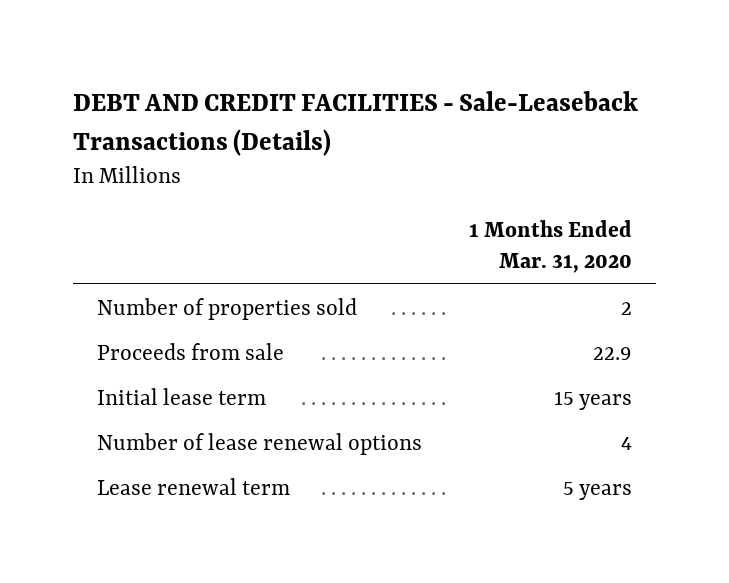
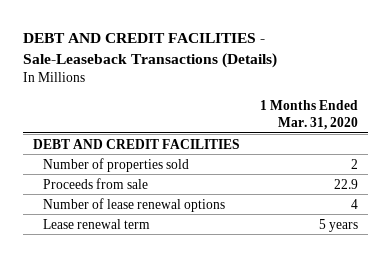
none -> [32,138,240,149] DEBT AND CREDIT FACILITIES
[96,387,266,405] Initial lease term -> none

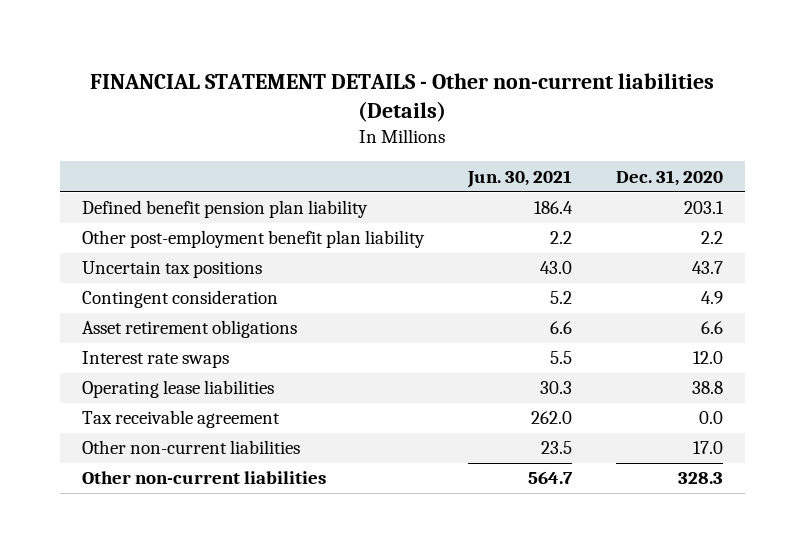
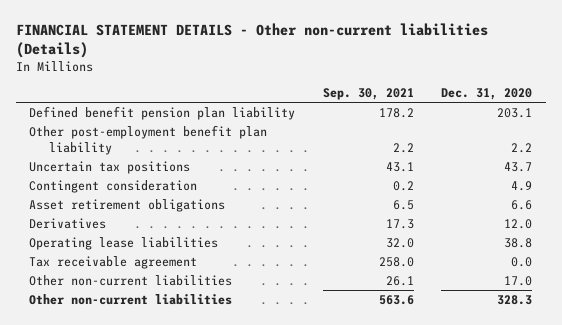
[466,169,572,188] Jun. 30, 2021 -> none
none -> [322,88,414,101] Sep. 30, 2021
[81,351,229,369] Interest rate swaps -> [29,217,107,229] Derivatives

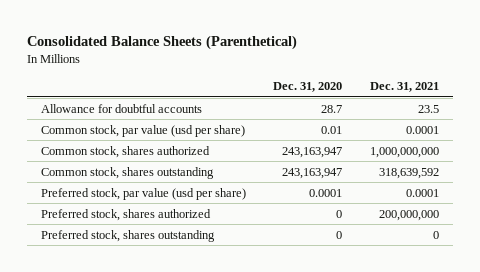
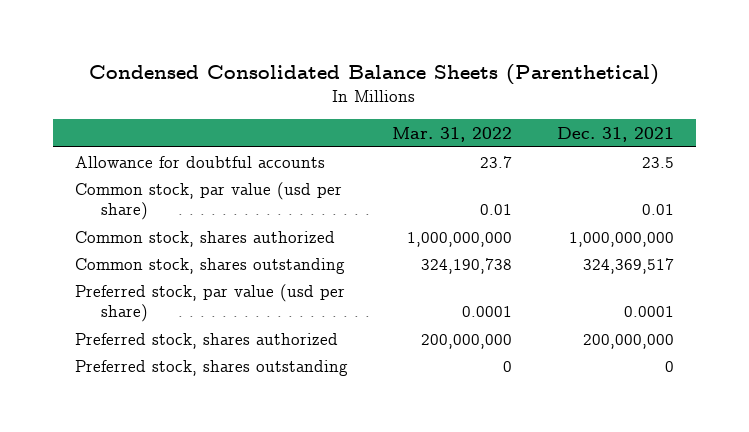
[26,35,297,51] Consolidated Balance Sheets (Parenthetical) -> [89,64,660,86] Condensed Consolidated Balance Sheets (Parenthetical)
[273,82,343,93] Dec. 31, 2020 -> none
none -> [392,126,513,142] Mar. 31, 2022
[406,125,440,134] 0.0001 -> [641,203,674,215] 0.01
[379,167,440,179] 318,639,592 -> [582,257,674,274] 324,369,517

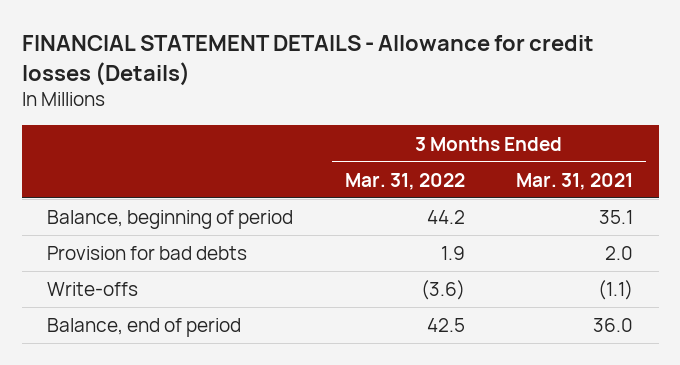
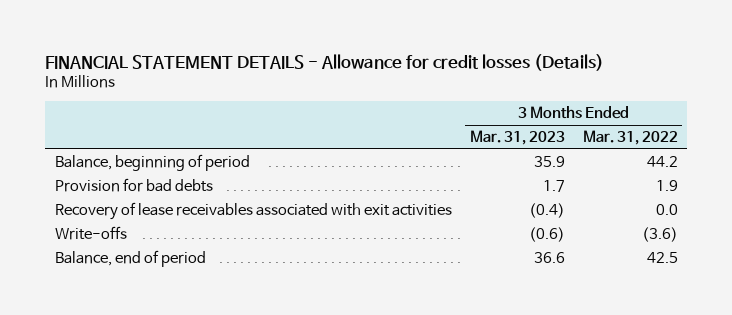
[515,172,633,190] Mar. 31, 2021 -> none
none -> [469,130,565,146] Mar. 31, 2023
none -> [54,202,452,221] Recovery of lease receivables associated with exit activities

